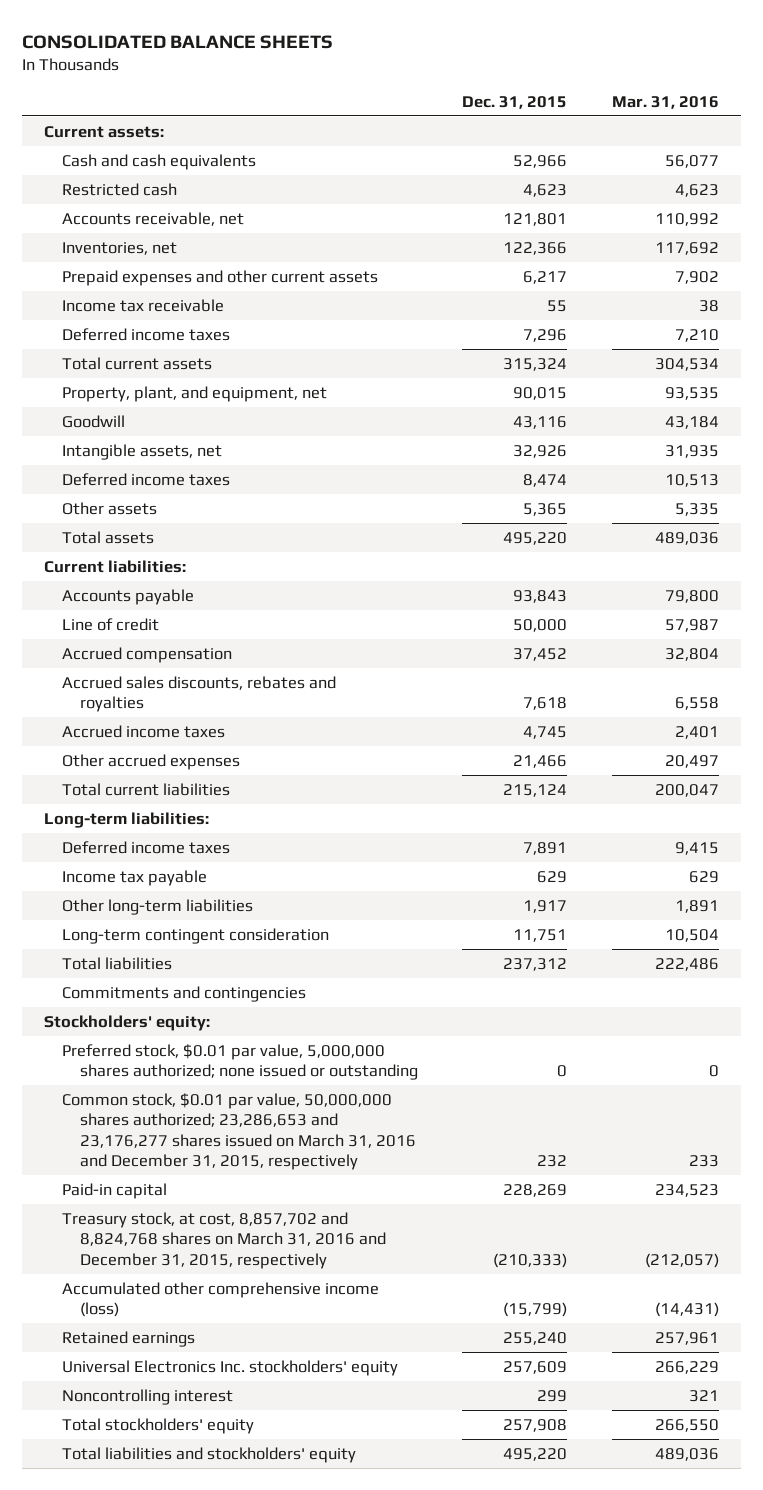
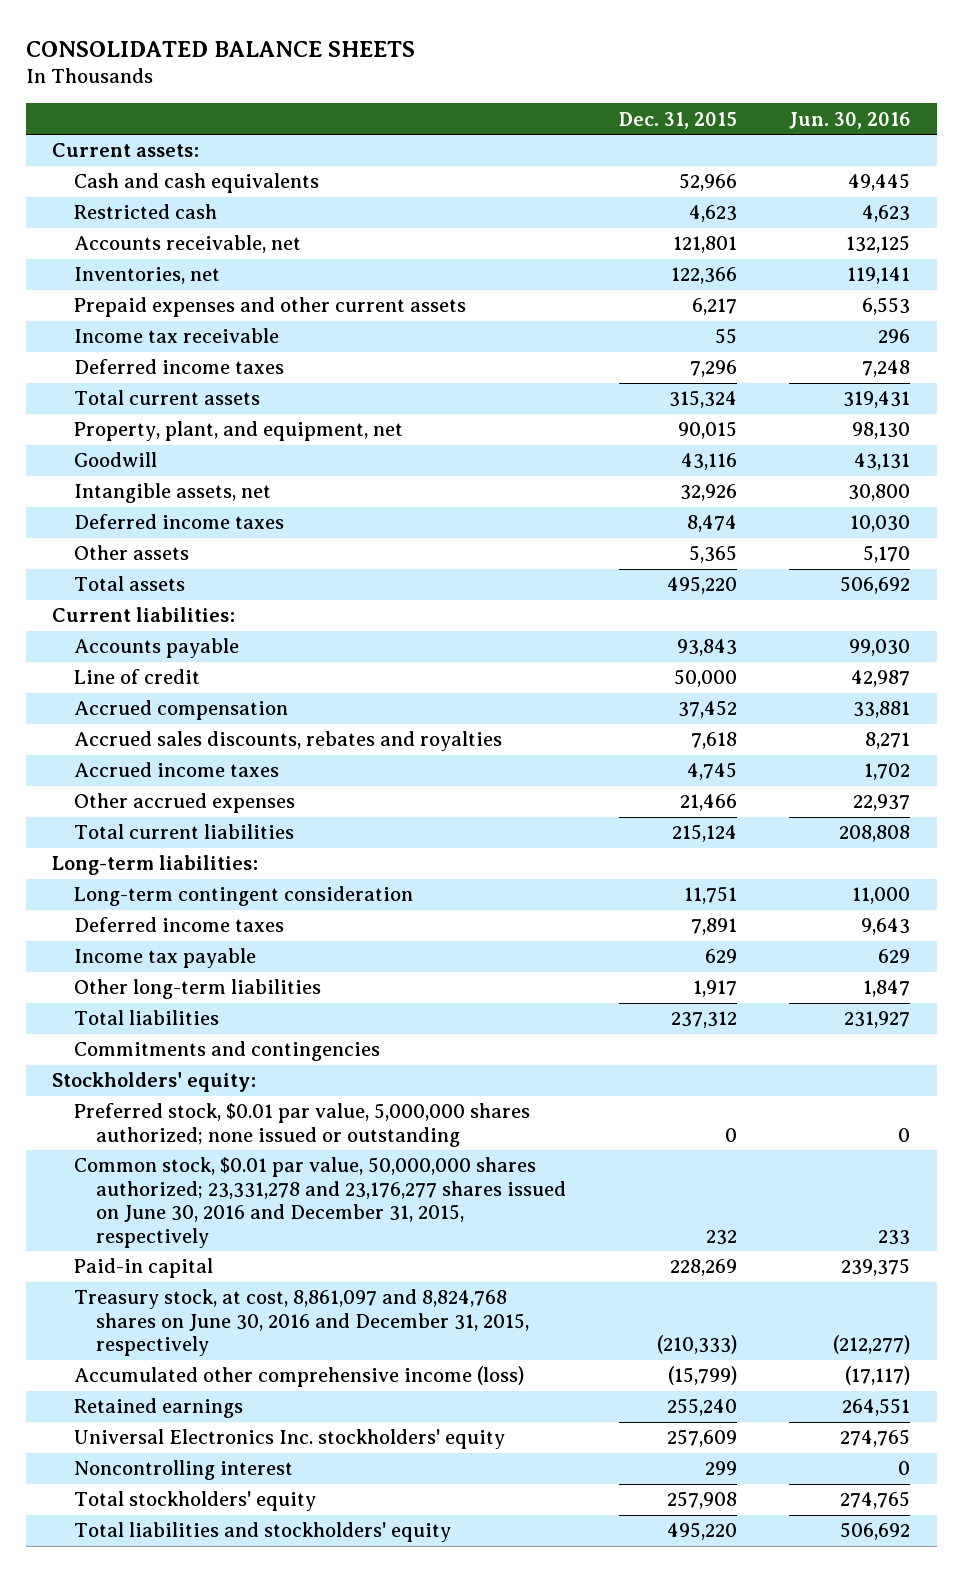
[611,95,719,109] Mar. 31, 2016 -> none
none -> [789,111,911,129] Jun. 30, 2016
[61,927,329,944] Long-term contingent consideration -> [74,886,414,907] Long-term contingent consideration
[61,1092,416,1171] Common stock, $0.01 par value, 50,000,000 shares authorized; 23,286,653 and 23,176,277 shares issued on March 31, 2016 and December 31, 2015, respectively -> [74,1157,567,1248] Common stock, $0.01 par value, 50,000,000 shares authorized; 23,331,278 and 23,176,277 shares issued on June 30, 2016 and December 31, 2015, respectively
[61,1211,386,1269] Treasury stock, at cost, 8,857,702 and 8,824,768 shares on March 31, 2016 and December 31, 2015, respectively -> [74,1289,530,1357] Treasury stock, at cost, 8,861,097 and 8,824,768 shares on June 30, 2016 and December 31, 2015, respectively

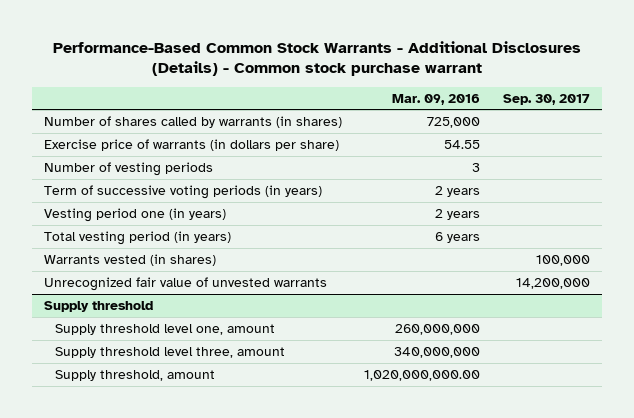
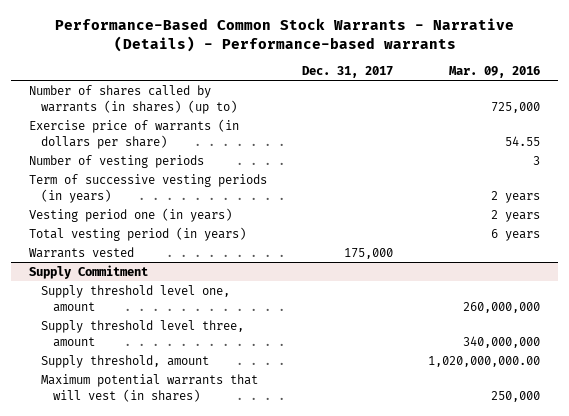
[52,40,581,77] Performance-Based Common Stock Warrants - Additional Disclosures (Details) - Common stock purchase warrant -> [54,18,514,52] Performance-Based Common Stock Warrants - Narrative (Details) - Performance-based warrants
[503,93,591,105] Sep. 30, 2017 -> none
none -> [302,65,394,78] Dec. 31, 2017
[43,115,342,128] Number of shares called by warrants (in shares) -> [28,84,237,114] Number of shares called by warrants (in shares) (up to)
[43,184,322,199] Term of successive voting periods (in years) -> [28,173,267,203] Term of successive vesting periods (in years)
[43,276,327,291] Unrecognized fair value of unvested warrants -> none
[43,300,153,312] Supply threshold -> none
[43,253,216,266] Warrants vested (in shares) -> [28,246,134,258] Warrants vested
none -> [28,264,148,279] Supply Commitment
none -> [40,373,258,402] Maximum potential warrants that will vest (in shares)

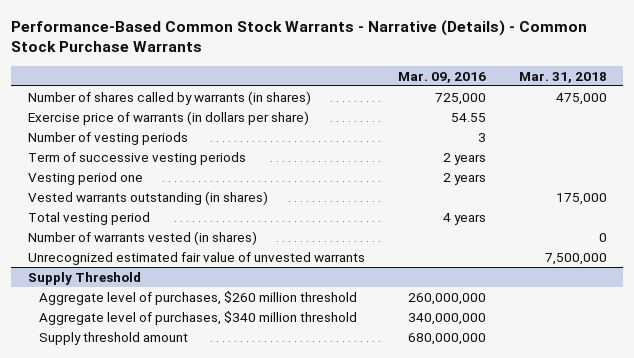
[54,18,514,52] Performance-Based Common Stock Warrants - Narrative (Details) - Performance-based warrants -> [11,19,588,53] Performance-Based Common Stock Warrants - Narrative (Details) - Common Stock Purchase Warrants
[302,65,394,78] Dec. 31, 2017 -> none
none -> [518,71,607,83] Mar. 31, 2018
[28,84,237,114] Number of shares called by warrants (in shares) (up to) -> [27,90,311,105] Number of shares called by warrants (in shares)
[40,373,258,402] Maximum potential warrants that will vest (in shares) -> none
[28,173,267,203] Term of successive vesting periods (in years) -> [27,151,246,165] Term of successive vesting periods
[28,207,232,222] Vesting period one (in years) -> [27,171,143,185] Vesting period one
none -> [27,190,268,205] Vested warrants outstanding (in shares)
[28,226,246,241] Total vesting period (in years) -> [27,211,150,225] Total vesting period
[491,228,541,241] 6 years -> [442,212,486,225] 4 years
[28,246,134,258] Warrants vested -> [27,230,257,245] Number of warrants vested (in shares)
none -> [27,251,365,265] Unrecognized estimated fair value of unvested warrants
[28,264,148,279] Supply Commitment -> [27,271,141,285] Supply Threshold
[40,284,230,312] Supply threshold level one, amount -> [38,290,357,305] Aggregate level of purchases, $260 million threshold
[40,319,244,347] Supply threshold level three, amount -> [38,310,357,325] Aggregate level of purchases, $340 million threshold
[40,354,209,368] Supply threshold, amount -> [38,331,188,345] Supply threshold amount
[428,355,541,367] 1,020,000,000.00 -> [407,332,486,345] 680,000,000

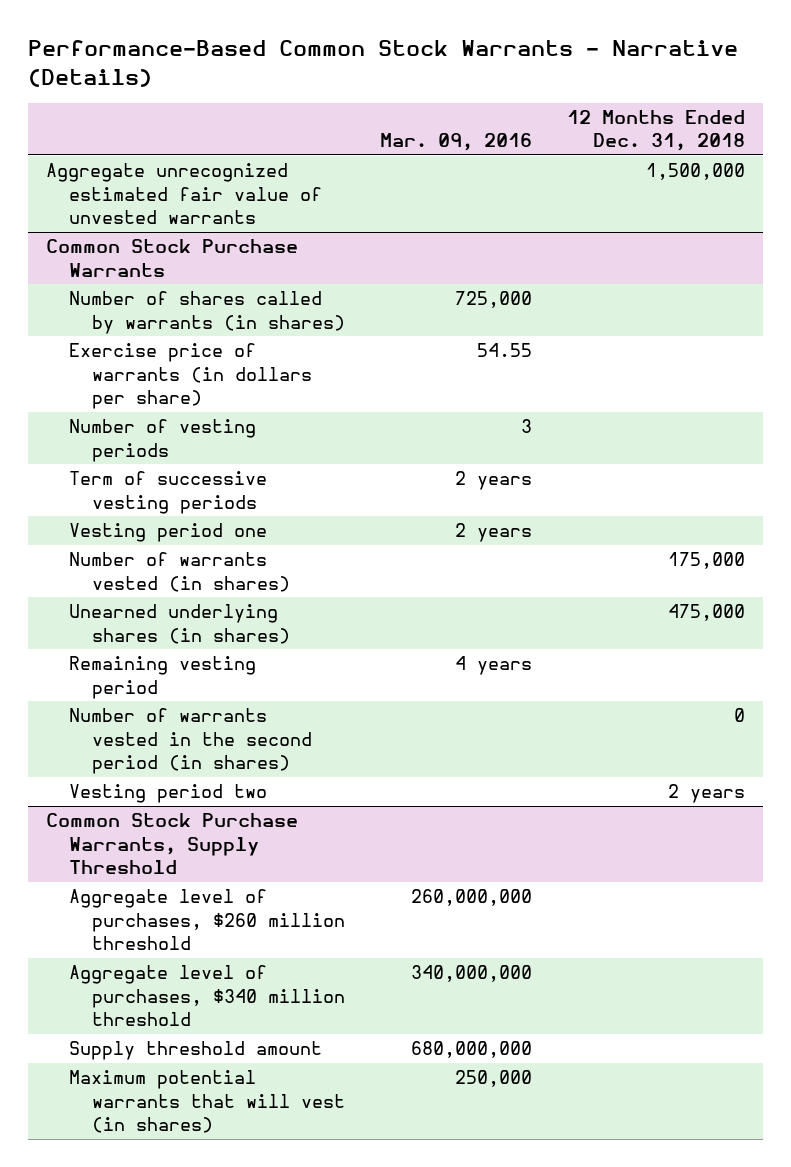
[11,19,588,53] Performance-Based Common Stock Warrants - Narrative (Details) - Common Stock Purchase Warrants -> [28,40,739,87] Performance-Based Common Stock Warrants - Narrative (Details)
[518,71,607,83] Mar. 31, 2018 -> none
none -> [567,109,746,152] 12 Months Ended Dec. 31, 2018
none -> [45,163,322,225] Aggregate unrecognized estimated fair value of unvested warrants
none -> [45,239,298,277] Common Stock Purchase Warrants
[27,190,268,205] Vested warrants outstanding (in shares) -> none
[27,211,150,225] Total vesting period -> none
[27,251,365,265] Unrecognized estimated fair value of unvested warrants -> none
[27,271,141,285] Supply Threshold -> none
none -> [68,604,291,644] Unearned underlying shares (in shares)
none -> [68,656,256,699] Remaining vesting period
none -> [68,708,313,775] Number of warrants vested in the second period (in shares)
none -> [68,784,267,804] Vesting period two
none -> [45,813,298,875] Common Stock Purchase Warrants, Supply Threshold
none -> [68,1070,346,1134] Maximum potential warrants that will vest (in shares)

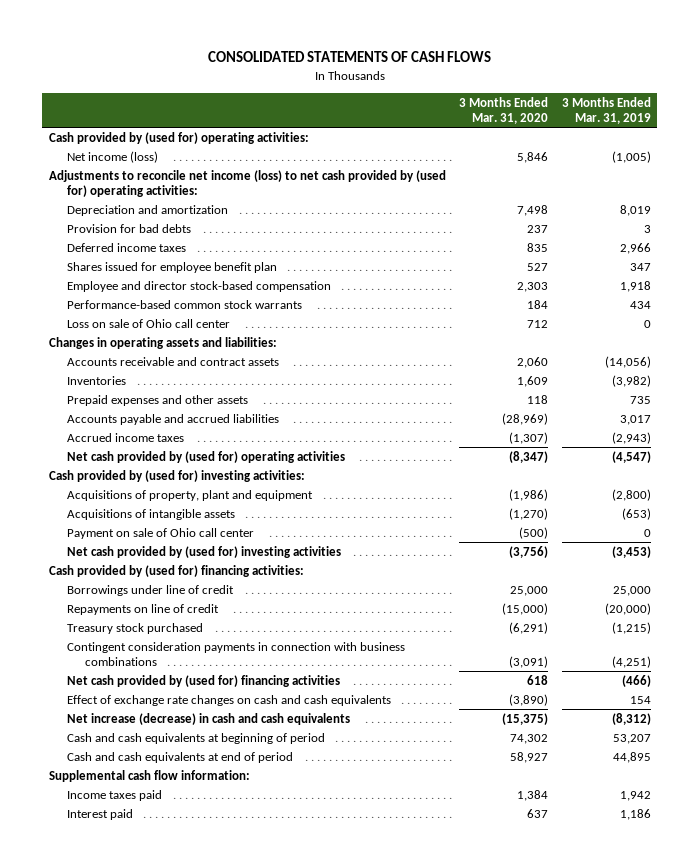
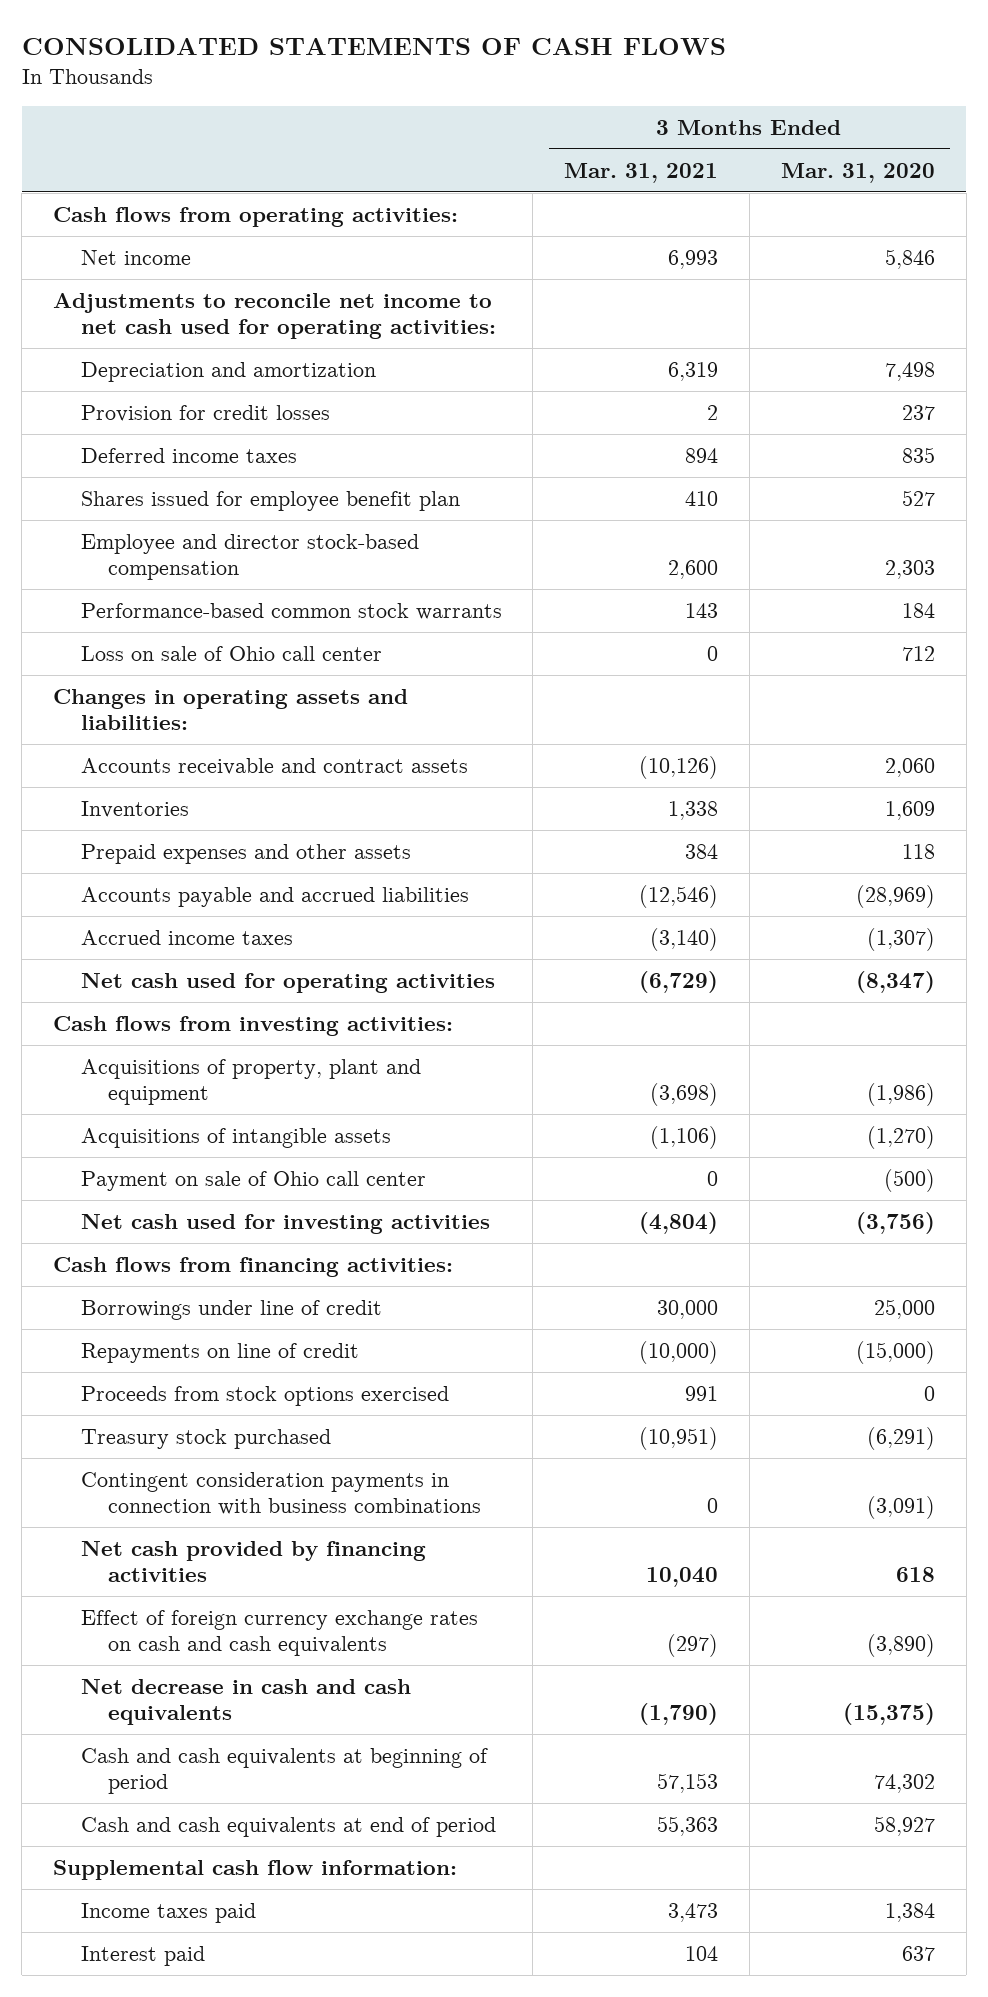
[561,96,651,124] 3 Months Ended Mar. 31, 2019 -> none
none -> [564,162,719,183] Mar. 31, 2021
[48,131,309,144] Cash provided by (used for) operating activities: -> [53,206,459,227] Cash flows from operating activities:
[66,150,158,163] Net income (loss) -> [80,249,191,265] Net income
[48,169,446,197] Adjustments to reconcile net income (loss) to net cash provided by (used for) operating activities: -> [53,292,496,339] Adjustments to reconcile net income to net cash used for operating activities:
[66,223,191,233] Provision for bad debts -> [80,404,330,422] Provision for credit losses
[66,450,345,463] Net cash provided by (used for) operating activities -> [80,972,495,993] Net cash used for operating activities
[48,469,305,482] Cash provided by (used for) investing activities: -> [53,1015,454,1036] Cash flows from investing activities:
[66,545,341,558] Net cash provided by (used for) investing activities -> [80,1213,490,1234] Net cash used for investing activities
[48,564,304,577] Cash provided by (used for) financing activities: -> [53,1256,454,1277] Cash flows from financing activities:
none -> [80,1385,449,1406] Proceeds from stock options exercised
[66,674,340,687] Net cash provided by (used for) financing activities -> [80,1540,426,1582] Net cash provided by financing activities
[66,694,391,706] Effect of exchange rate changes on cash and cash equivalents -> [80,1609,478,1656] Effect of foreign currency exchange rates on cash and cash equivalents
[66,712,350,725] Net increase (decrease) in cash and cash equivalents -> [80,1678,411,1725] Net decrease in cash and cash equivalents

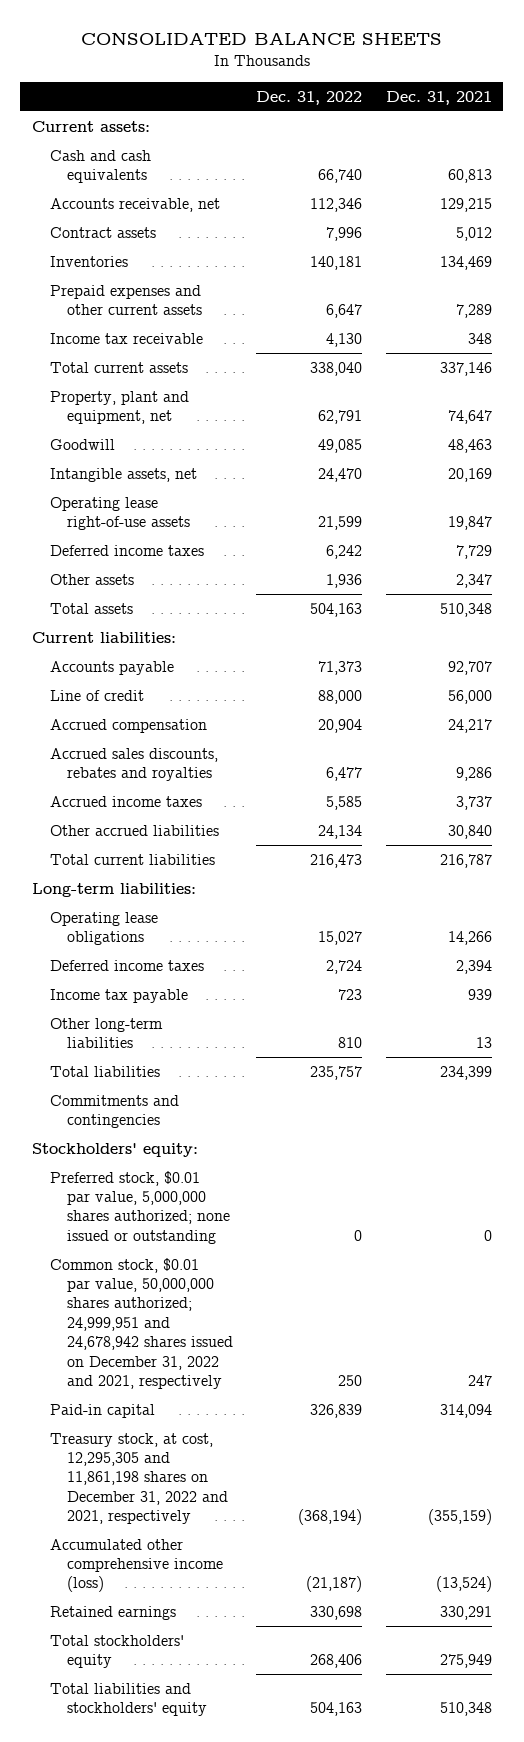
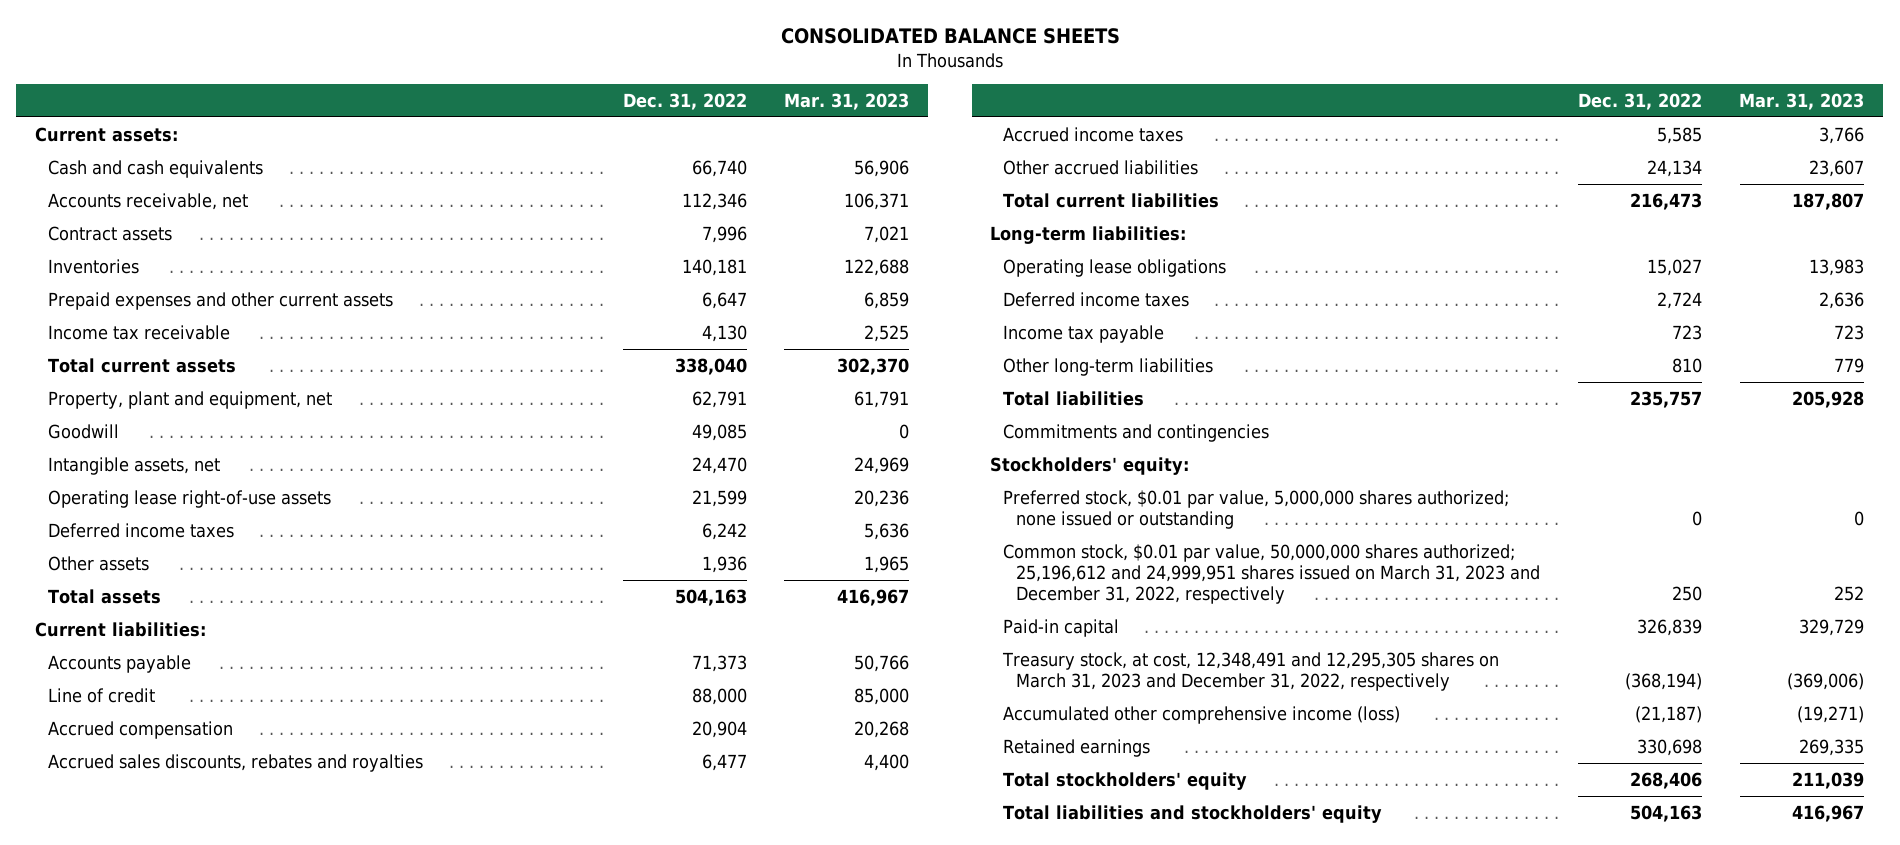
[385,90,492,105] Dec. 31, 2021 -> none
none -> [784,92,910,110] Mar. 31, 2023
[49,1257,233,1389] Common stock, $0.01 par value, 50,000,000 shares authorized; 24,999,951 and 24,678,942 shares issued on December 31, 2022 and 2021, respectively -> [1003,543,1540,604] Common stock, $0.01 par value, 50,000,000 shares authorized; 25,196,612 and 24,999,951 shares issued on March 31, 2023 and December 31, 2022, respectively
[49,1432,228,1525] Treasury stock, at cost, 12,295,305 and 11,861,198 shares on December 31, 2022 and 2021, respectively -> [1002,651,1500,691] Treasury stock, at cost, 12,348,491 and 12,295,305 shares on March 31, 2023 and December 31, 2022, respectively

